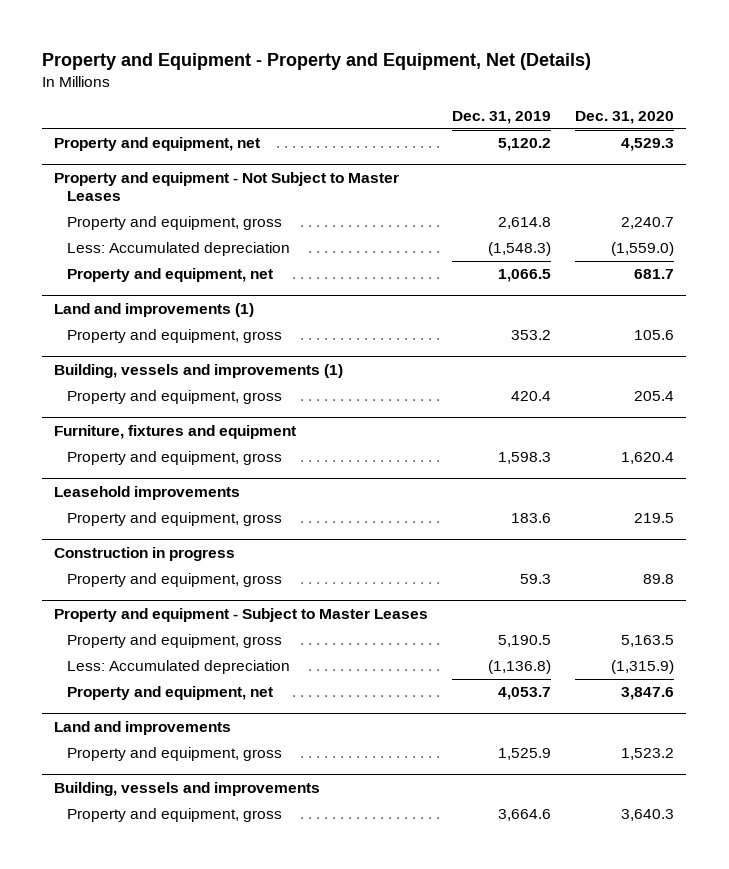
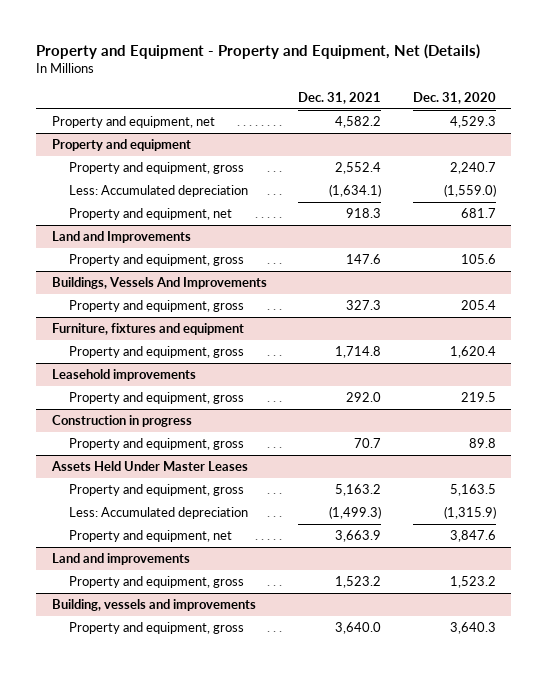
[452,111,552,125] Dec. 31, 2019 -> none
none -> [298,91,382,104] Dec. 31, 2021
[54,172,400,202] Property and equipment - Not Subject to Master Leases -> [51,139,191,152] Property and equipment
[54,303,255,318] Land and improvements (1) -> [51,231,191,244] Land and Improvements
[54,364,344,379] Building, vessels and improvements (1) -> [51,277,267,290] Buildings, Vessels And Improvements
[54,608,429,623] Property and equipment - Subject to Master Leases -> [50,461,248,472] Assets Held Under Master Leases

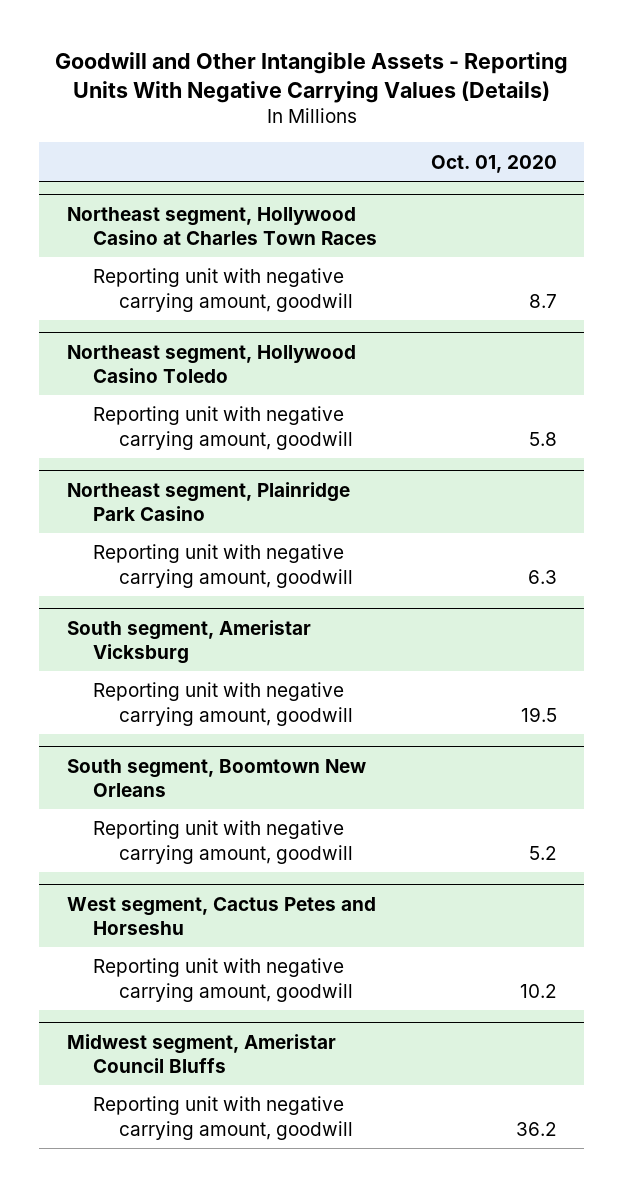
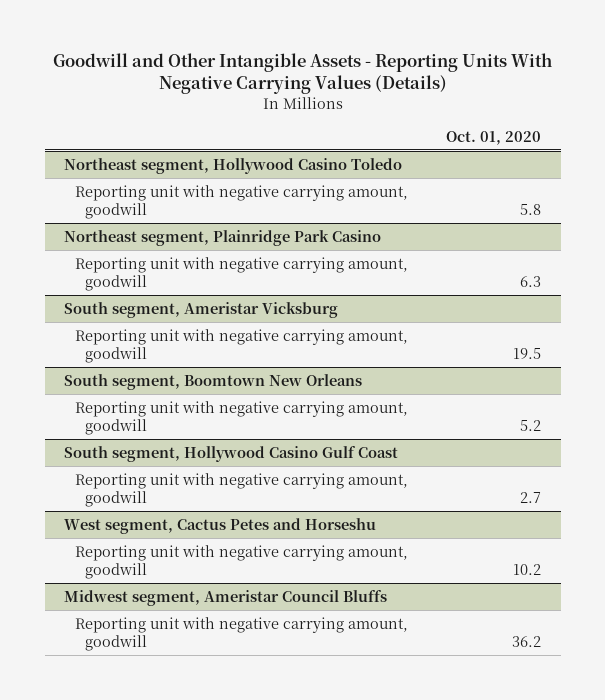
[66,206,377,245] Northeast segment, Hollywood Casino at Charles Town Races -> none
[92,268,354,312] Reporting unit with negative carrying amount, goodwill -> none
none -> [63,445,398,462] South segment, Hollywood Casino Gulf Coast
none -> [74,472,408,507] Reporting unit with negative carrying amount, goodwill

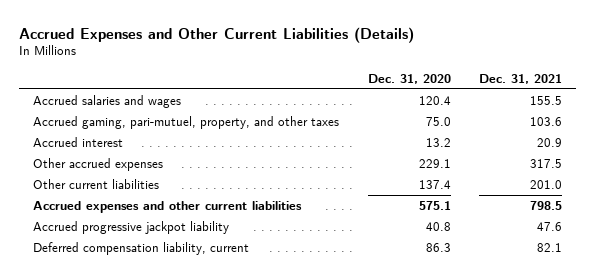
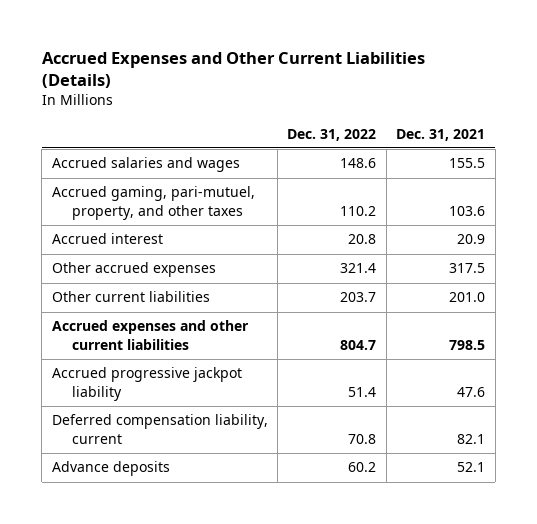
[367,73,451,84] Dec. 31, 2020 -> none
none -> [287,128,377,141] Dec. 31, 2022
none -> [51,461,170,477] Advance deposits

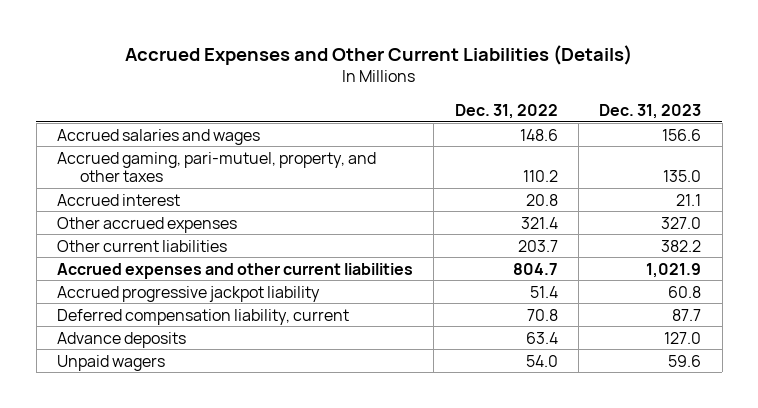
[396,128,486,141] Dec. 31, 2021 -> none
none -> [599,104,702,120] Dec. 31, 2023
[348,462,377,473] 60.2 -> [525,331,558,344] 63.4
none -> [56,354,165,371] Unpaid wagers

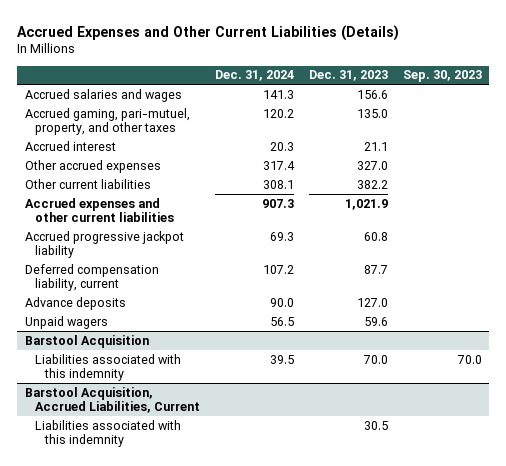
[454,104,558,120] Dec. 31, 2022 -> none
none -> [214,70,294,82] Dec. 31, 2024
none -> [402,70,482,83] Sep. 30, 2023
none -> [24,334,149,348] Barstool Acquisition
none -> [34,353,181,382] Liabilities associated with this indemnity
none -> [24,386,200,414] Barstool Acquisition, Accrued Liabilities, Current
none -> [34,419,181,448] Liabilities associated with this indemnity

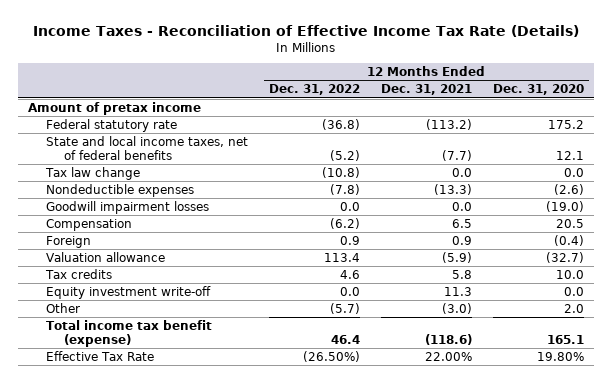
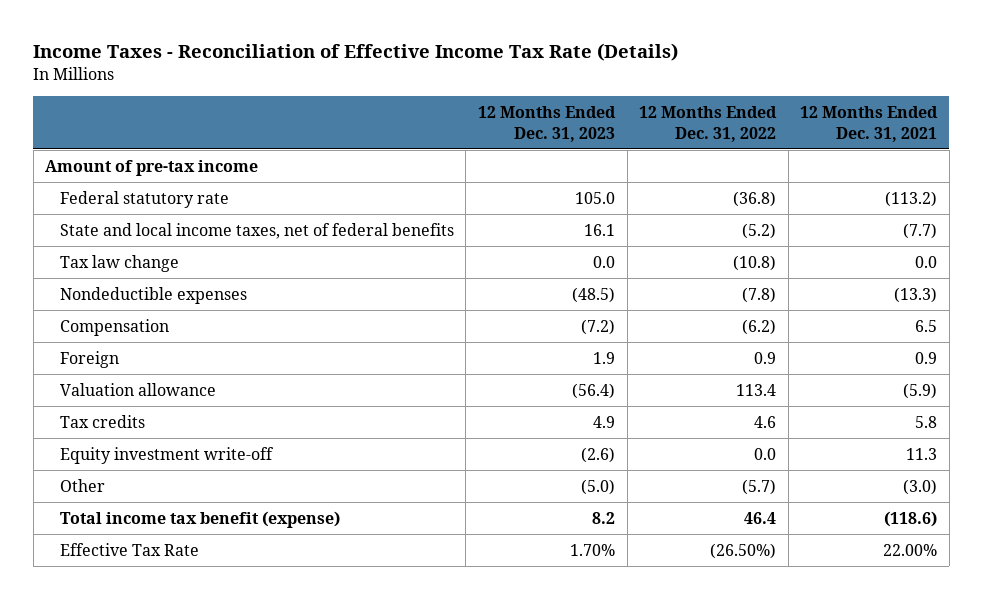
[492,84,584,96] Dec. 31, 2020 -> none
none -> [478,106,617,142] 12 Months Ended Dec. 31, 2023
[28,101,202,115] Amount of pretax income -> [45,159,259,176] Amount of pre-tax income
[46,200,210,214] Goodwill impairment losses -> none

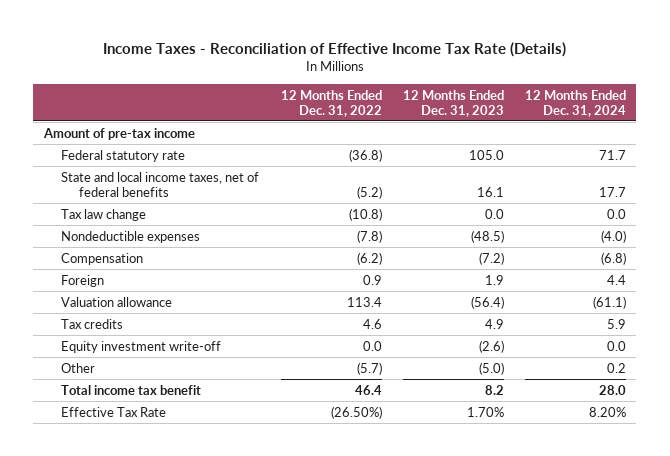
[800,106,939,142] 12 Months Ended Dec. 31, 2021 -> none
none -> [524,89,626,117] 12 Months Ended Dec. 31, 2024
[59,510,340,528] Total income tax benefit (expense) -> [61,384,202,395] Total income tax benefit

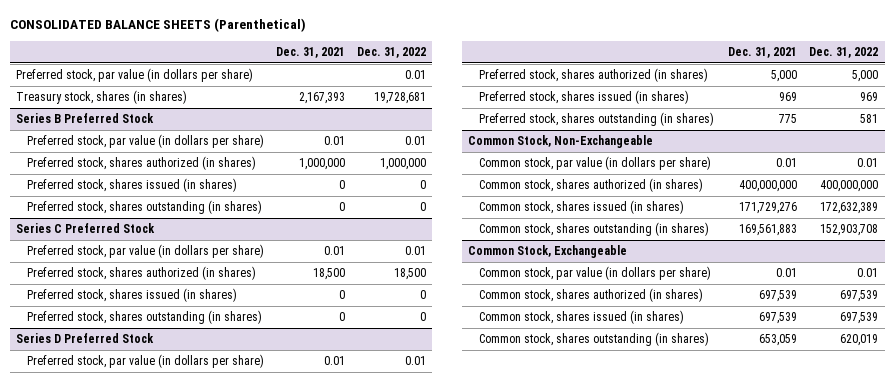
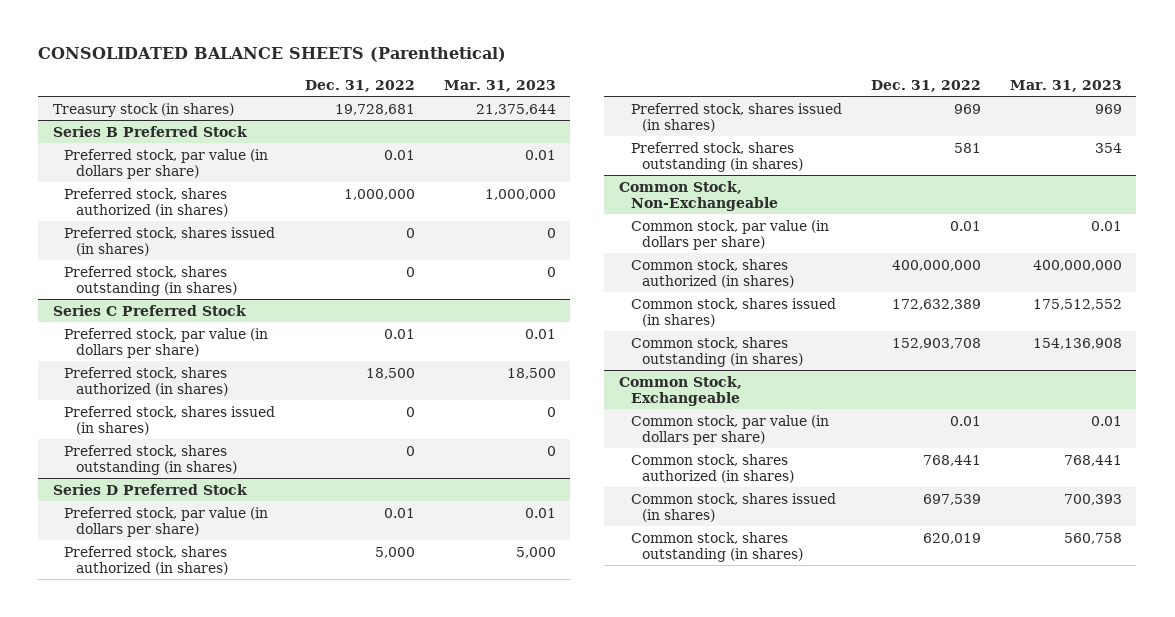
[275,46,345,58] Dec. 31, 2021 -> none
none -> [443,79,556,92] Mar. 31, 2023
[16,68,254,83] Preferred stock, par value (in dollars per share) -> none
[16,90,188,105] Treasury stock, shares (in shares) -> [52,102,234,117] Treasury stock (in shares)
[840,290,879,303] 697,539 -> [922,454,981,466] 768,441

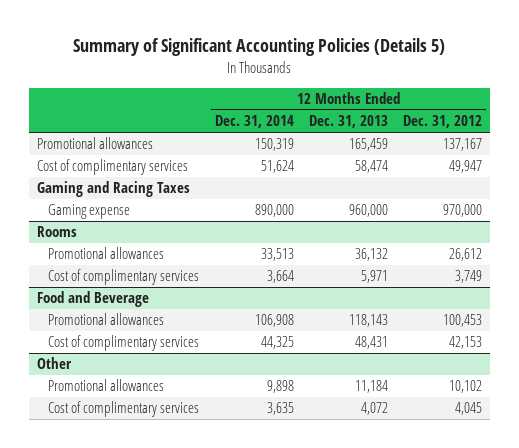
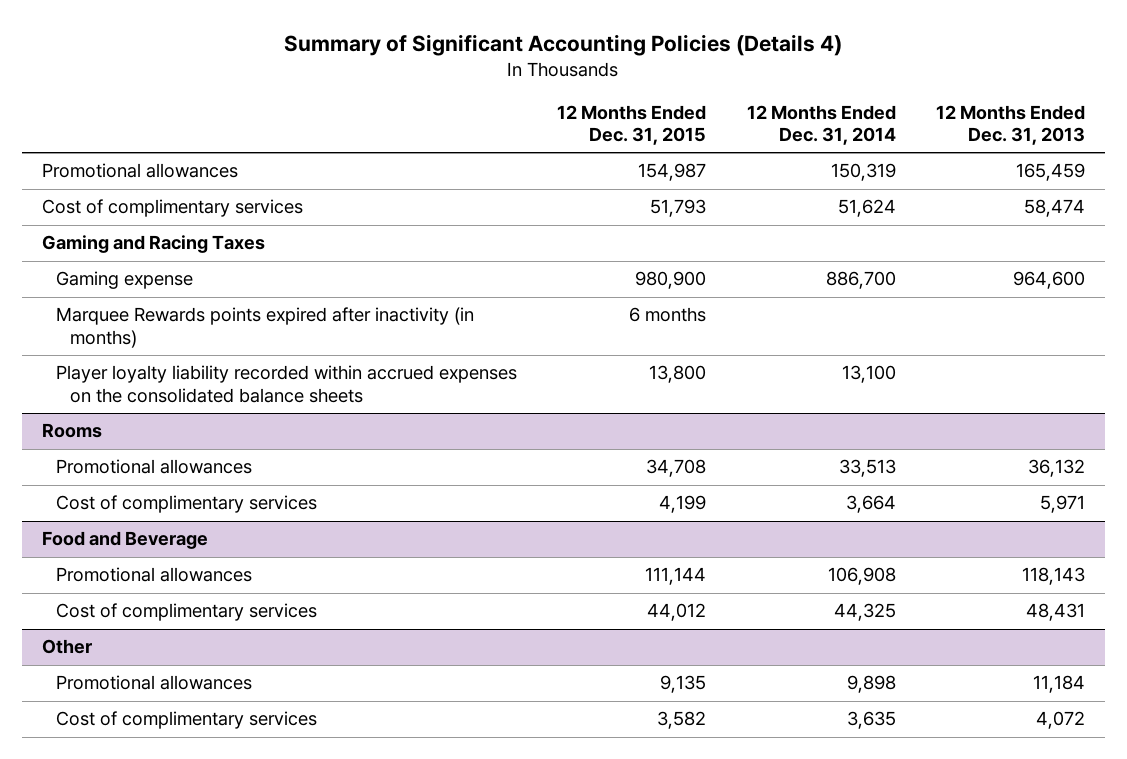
[73,38,446,57] Summary of Significant Accounting Policies (Details 5) -> [284,33,843,56] Summary of Significant Accounting Policies (Details 4)
[403,115,483,129] Dec. 31, 2012 -> none
none -> [557,104,707,146] 12 Months Ended Dec. 31, 2015
[254,204,294,218] 890,000 -> [825,271,896,290] 886,700
[349,204,389,218] 960,000 -> [1012,271,1085,290] 964,600
none -> [55,307,474,348] Marquee Rewards points expired after inactivity (in months)
none -> [55,365,517,403] Player loyalty liability recorded within accrued expenses on the consolidated balance sheets

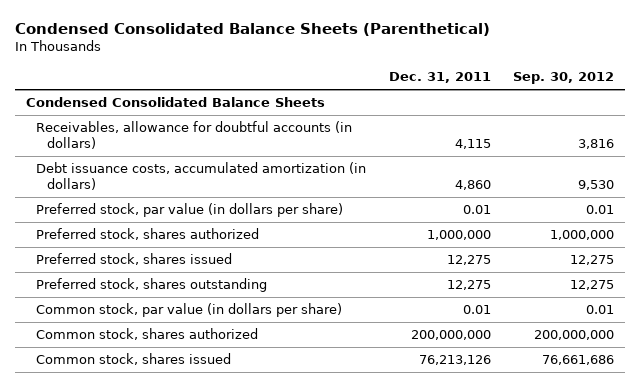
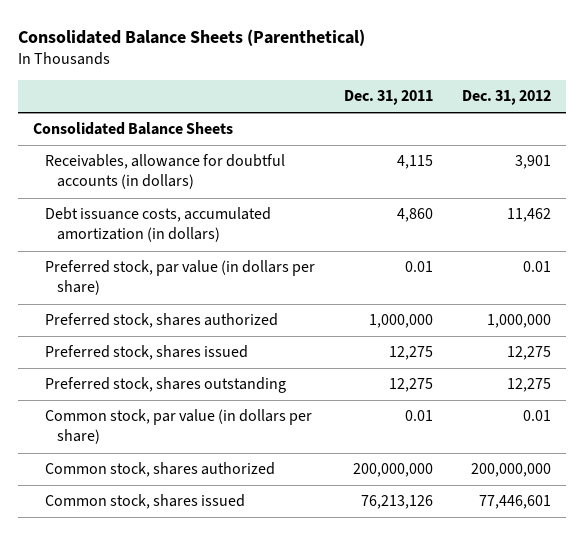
[14,23,490,37] Condensed Consolidated Balance Sheets (Parenthetical) -> [18,28,366,46] Consolidated Balance Sheets (Parenthetical)
[512,72,614,85] Sep. 30, 2012 -> none
none -> [462,90,552,106] Dec. 31, 2012
[25,97,325,108] Condensed Consolidated Balance Sheets -> [32,122,233,136] Consolidated Balance Sheets

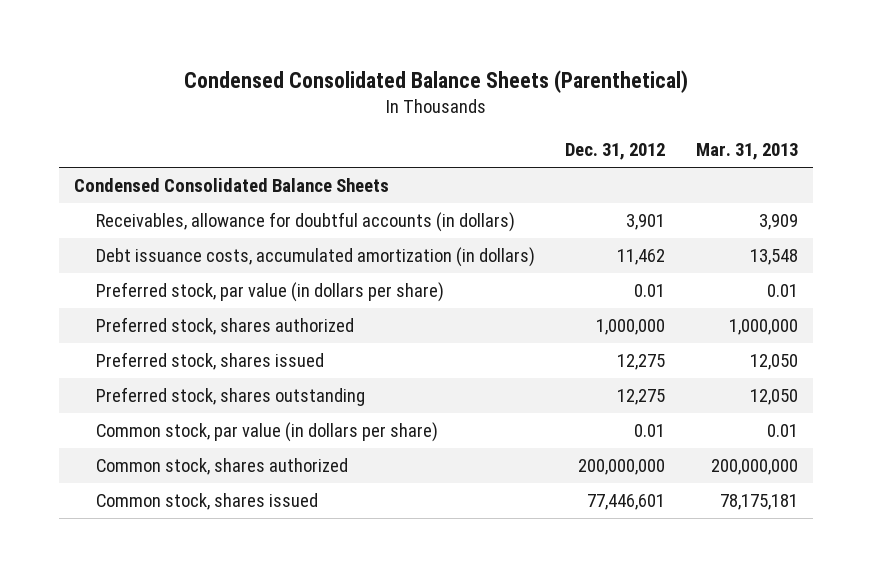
[18,28,366,46] Consolidated Balance Sheets (Parenthetical) -> [184,69,689,93] Condensed Consolidated Balance Sheets (Parenthetical)
[344,90,434,106] Dec. 31, 2011 -> none
none -> [695,143,798,161] Mar. 31, 2013
[32,122,233,136] Consolidated Balance Sheets -> [74,178,390,193] Condensed Consolidated Balance Sheets

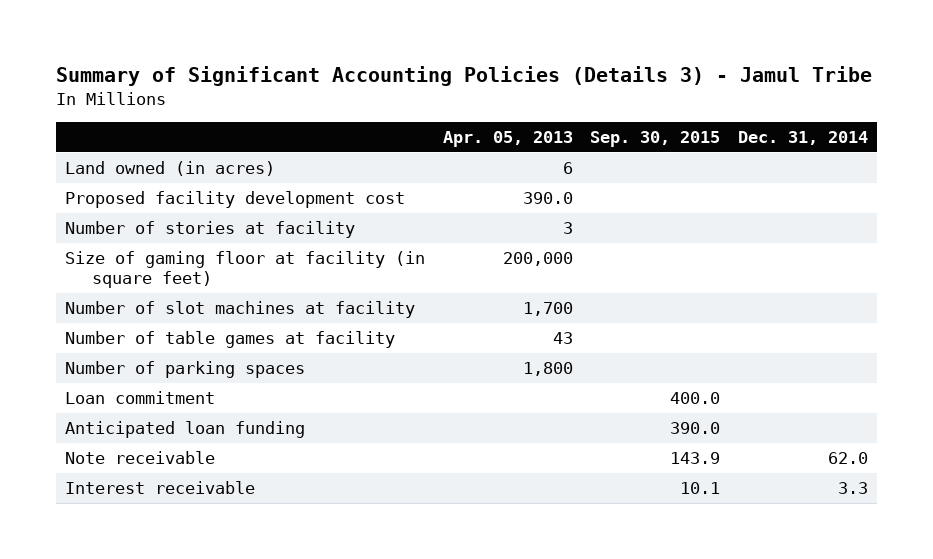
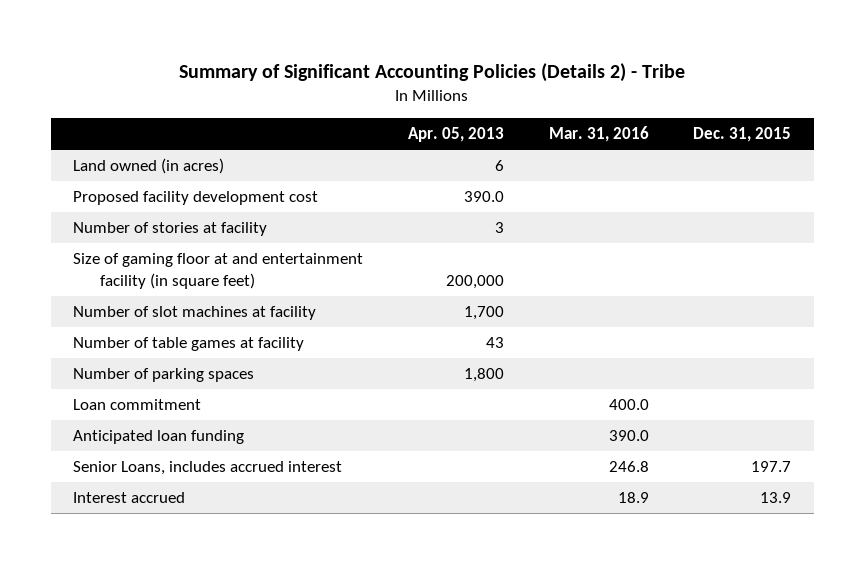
[56,66,873,87] Summary of Significant Accounting Policies (Details 3) - Jamul Tribe -> [179,62,686,82] Summary of Significant Accounting Policies (Details 2) - Tribe
[590,130,721,147] Sep. 30, 2015 -> none
[737,130,868,145] Dec. 31, 2014 -> none
none -> [548,126,649,143] Mar. 31, 2016
none -> [693,127,792,143] Dec. 31, 2015
[64,251,425,288] Size of gaming floor at facility (in square feet) -> [73,253,364,290] Size of gaming floor at and entertainment facility (in square feet)
[64,451,215,465] Note receivable -> none
[64,481,255,495] Interest receivable -> none
none -> [73,461,343,476] Senior Loans, includes accrued interest
none -> [73,492,186,504] Interest accrued

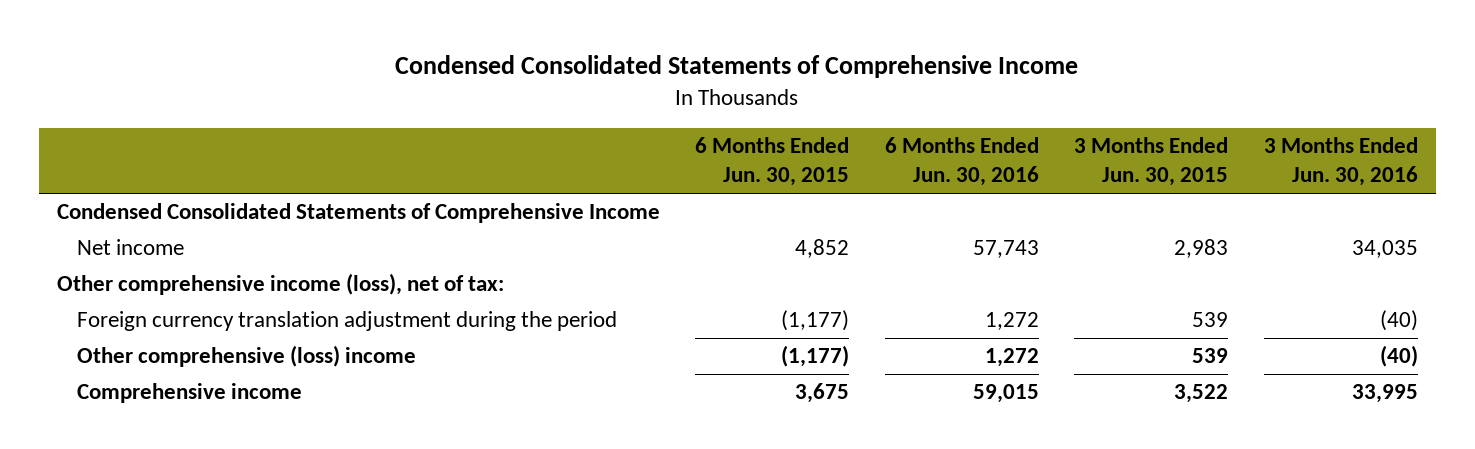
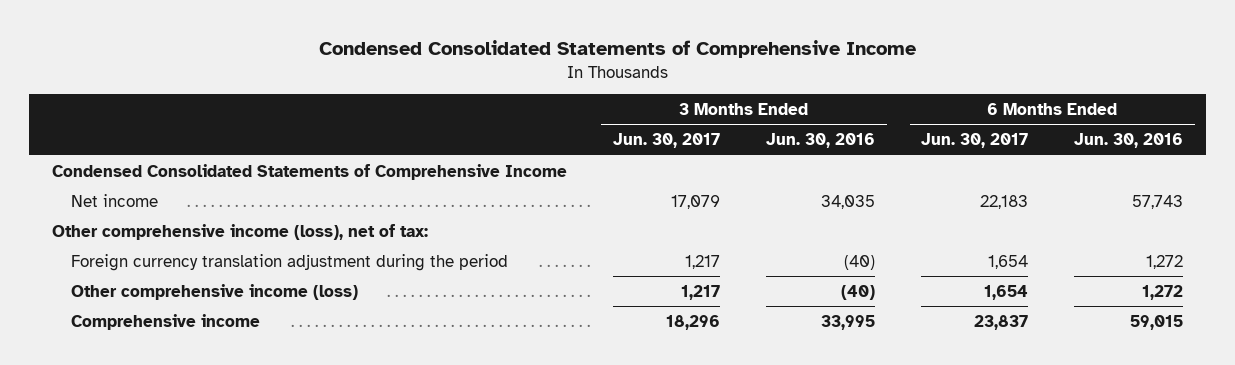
[695,137,850,187] 6 Months Ended Jun. 30, 2015 -> none
[1074,137,1229,187] 3 Months Ended Jun. 30, 2015 -> none
none -> [612,133,720,149] Jun. 30, 2017
none -> [921,133,1029,149] Jun. 30, 2017
[77,345,417,368] Other comprehensive (loss) income -> [71,283,359,300] Other comprehensive income (loss)

